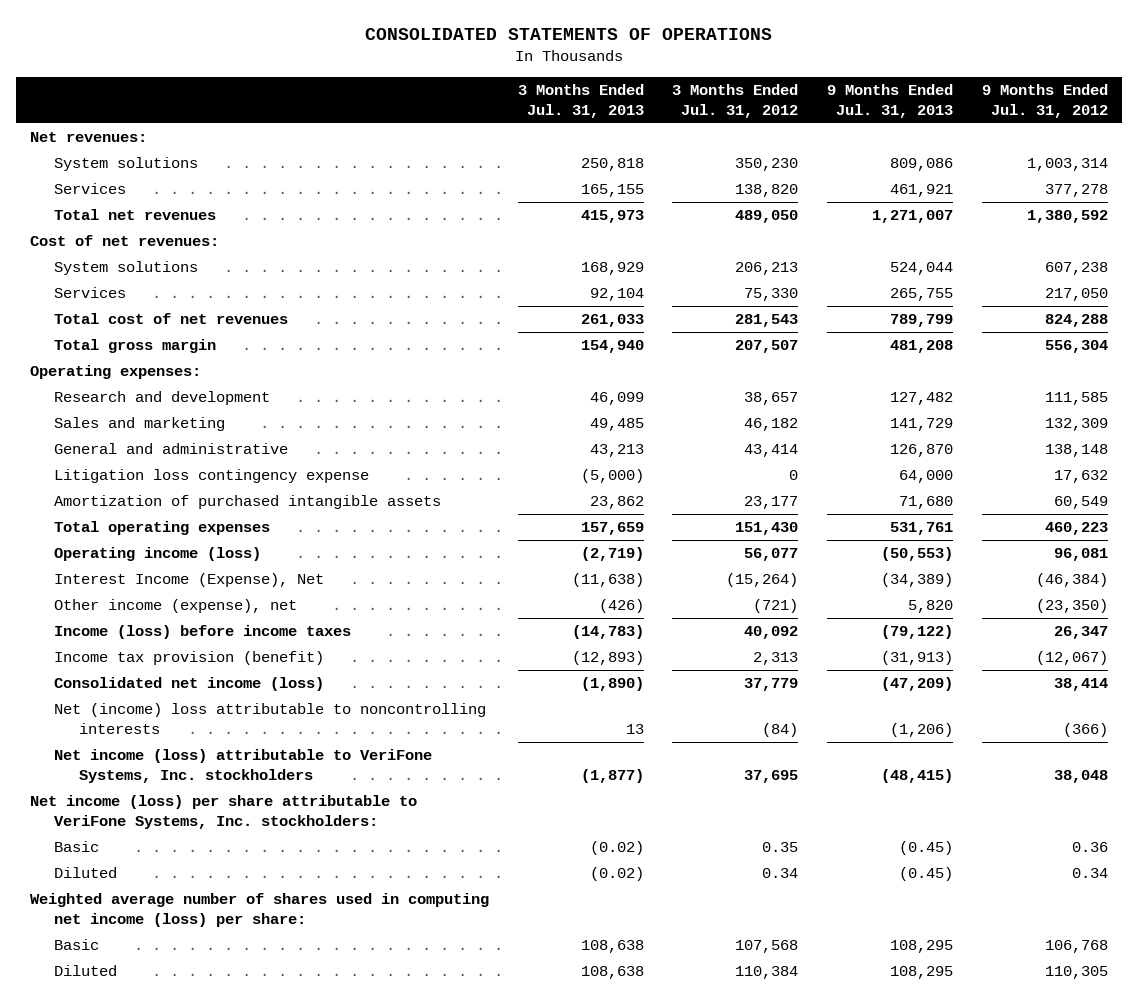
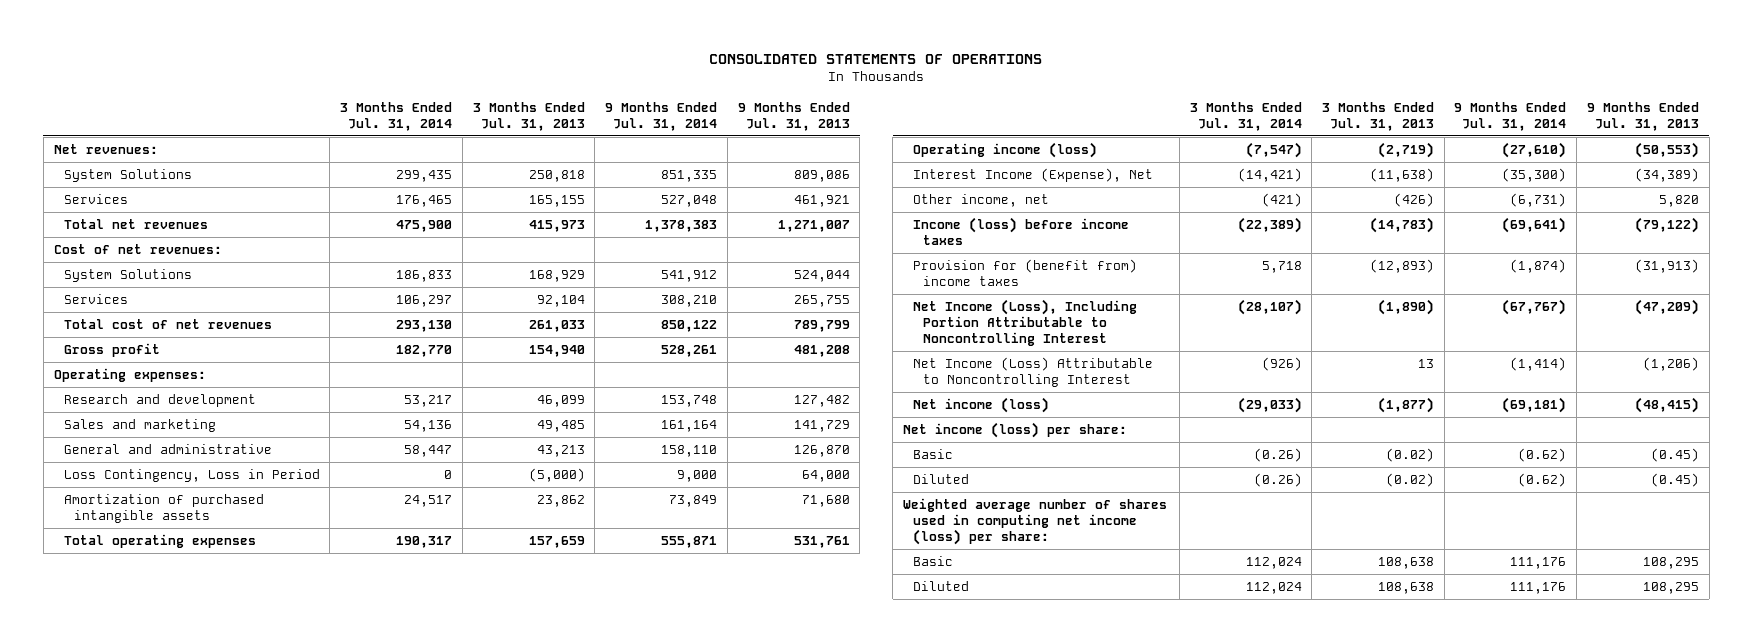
[672,83,799,118] 3 Months Ended Jul. 31, 2012 -> none
[981,83,1108,118] 9 Months Ended Jul. 31, 2012 -> none
none -> [340,101,453,131] 3 Months Ended Jul. 31, 2014
none -> [605,101,718,131] 9 Months Ended Jul. 31, 2014
[54,157,199,172] System solutions -> [63,169,192,183] System Solutions
[54,261,199,276] System solutions -> [63,269,192,283] System Solutions
[54,339,217,354] Total gross margin -> [63,343,160,358] Gross profit
[54,469,370,484] Litigation loss contingency expense -> [63,469,320,483] Loss Contingency, Loss in Period
[54,599,298,614] Other income (expense), net -> [913,194,1050,208] Other income, net
[54,651,325,666] Income tax provision (benefit) -> [913,259,1138,287] Provision for (benefit from) income taxes
[54,677,325,692] Consolidated net income (loss) -> [913,299,1138,347] Net Income (Loss), Including Portion Attributable to Noncontrolling Interest
[54,703,487,735] Net (income) loss attributable to noncontrolling interests -> [913,357,1154,388] Net Income (Loss) Attributable to Noncontrolling Interest
[54,749,433,784] Net income (loss) attributable to VeriFone Systems, Inc. stockholders -> [913,397,1050,414] Net income (loss)
[30,795,418,830] Net income (loss) per share attributable to VeriFone Systems, Inc. stockholders: -> [902,422,1127,439] Net income (loss) per share:

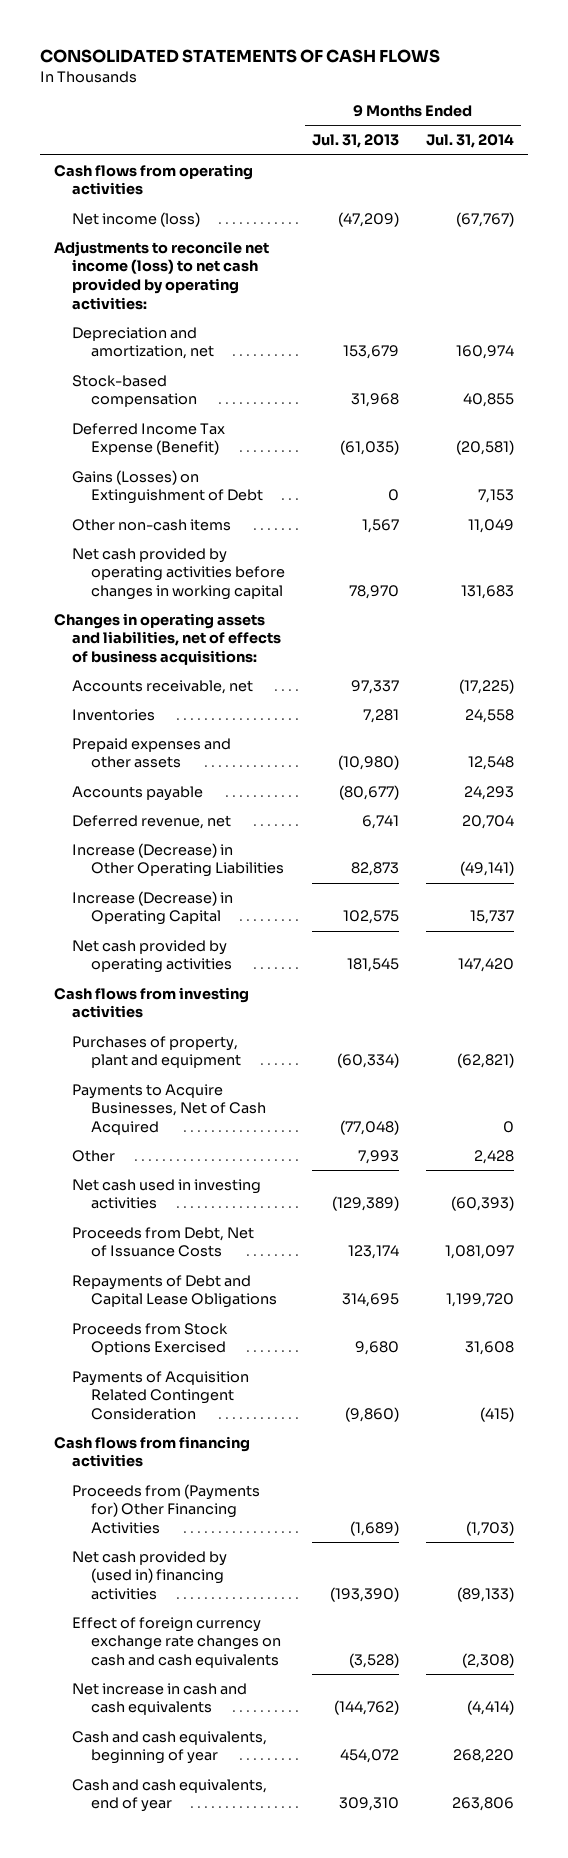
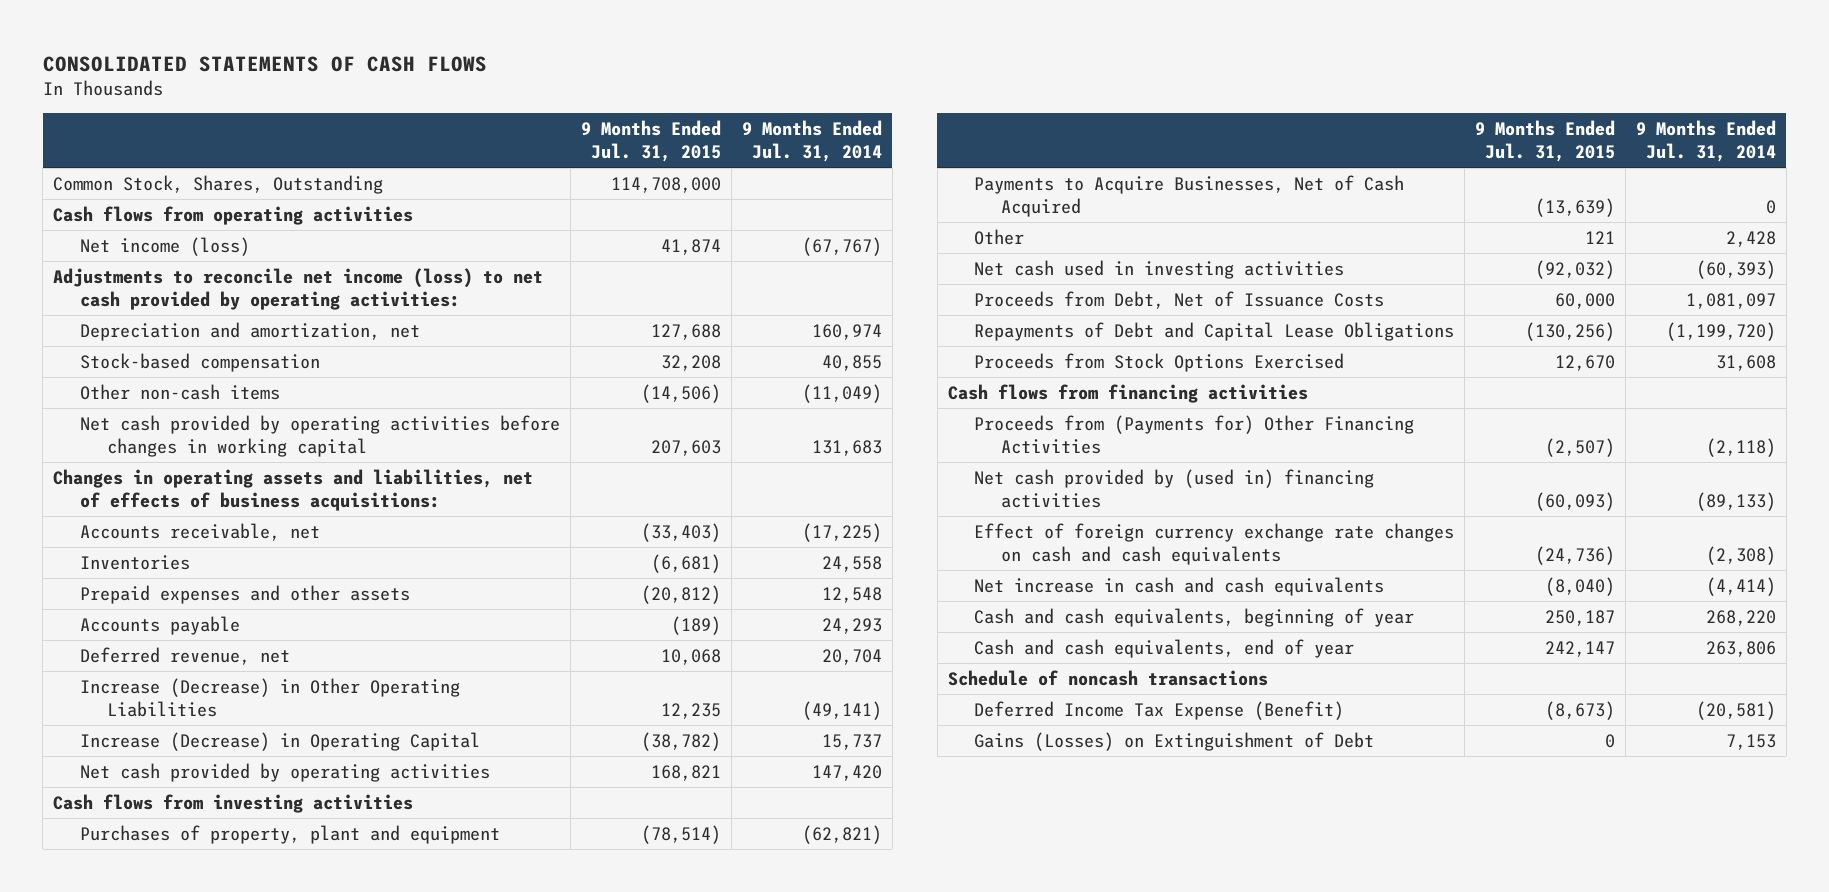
[312,134,400,149] Jul. 31, 2013 -> none
none -> [580,119,721,163] 9 Months Ended Jul. 31, 2015
none -> [53,174,384,194] Common Stock, Shares, Outstanding
[468,518,515,533] 11,049 -> [801,383,882,403] (11,049)
[446,1293,515,1308] 1,199,720 -> [1666,321,1777,341] (1,199,720)
[72,1370,250,1421] Payments of Acquisition Related Contingent Consideration -> none
[466,1521,515,1537] (1,703) -> [1706,438,1777,458] (2,118)
none -> [947,669,1268,686] Schedule of noncash transactions
[72,422,226,456] Deferred Income Tax Expense (Benefit) -> [974,700,1345,720] Deferred Income Tax Expense (Benefit)
[72,469,264,505] Gains (Losses) on Extinguishment of Debt -> [974,731,1375,751] Gains (Losses) on Extinguishment of Debt

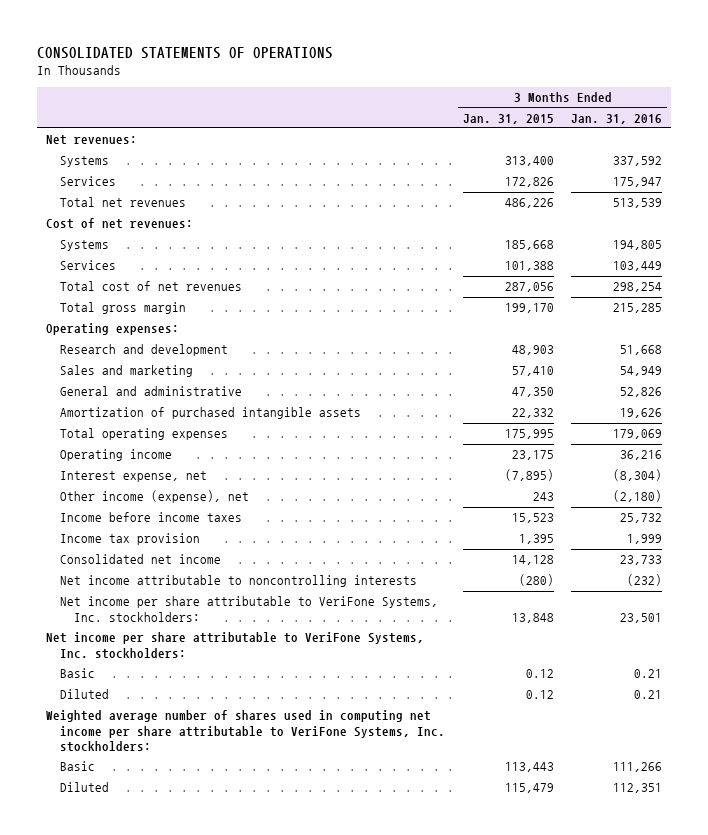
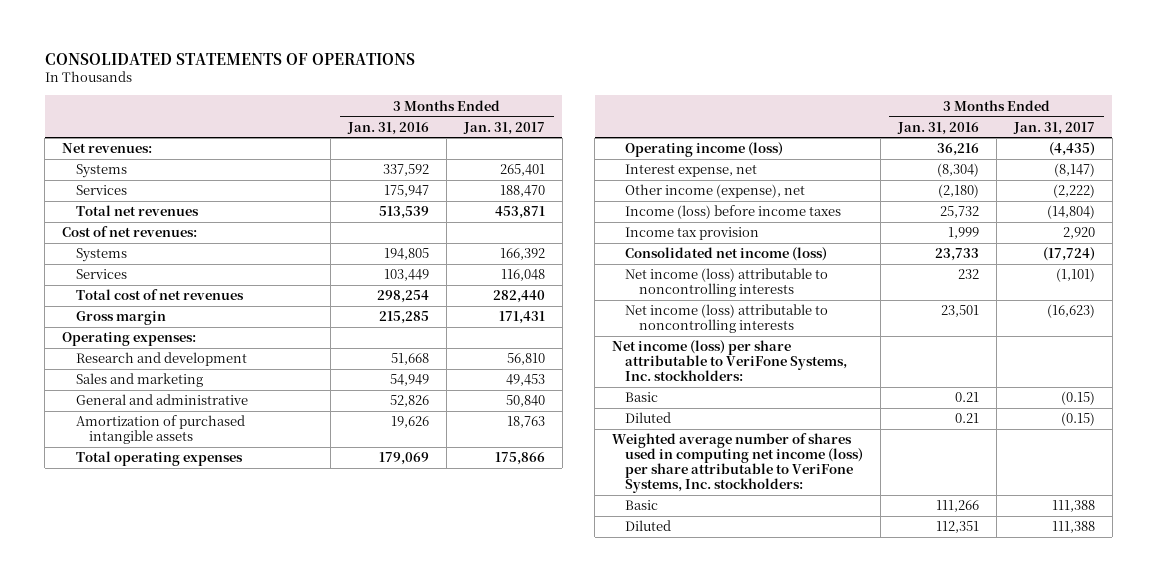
[462,113,554,124] Jan. 31, 2015 -> none
none -> [462,121,545,135] Jan. 31, 2017
[59,302,186,315] Total gross margin -> [75,311,166,326] Gross margin
[59,449,172,462] Operating income -> [625,142,784,158] Operating income (loss)
[59,512,242,523] Income before income taxes -> [625,205,842,220] Income (loss) before income taxes
[59,554,221,565] Consolidated net income -> [625,247,828,262] Consolidated net income (loss)
[59,575,417,588] Net income attributable to noncontrolling interests -> [625,268,829,298] Net income (loss) attributable to noncontrolling interests
[627,574,663,587] (232) -> [958,269,980,280] 232
[59,596,438,622] Net income per share attributable to VeriFone Systems, Inc. stockholders: -> [625,304,829,334] Net income (loss) attributable to noncontrolling interests
[45,632,424,659] Net income per share attributable to VeriFone Systems, Inc. stockholders: -> [612,340,848,382] Net income (loss) per share attributable to VeriFone Systems, Inc. stockholders:
[45,710,445,753] Weighted average number of shares used in computing net income per share attributable to VeriFone Systems, Inc. stockholders: -> [612,433,864,494] Weighted average number of shares used in computing net income (loss) per share attributable to VeriFone Systems, Inc. stockholders:

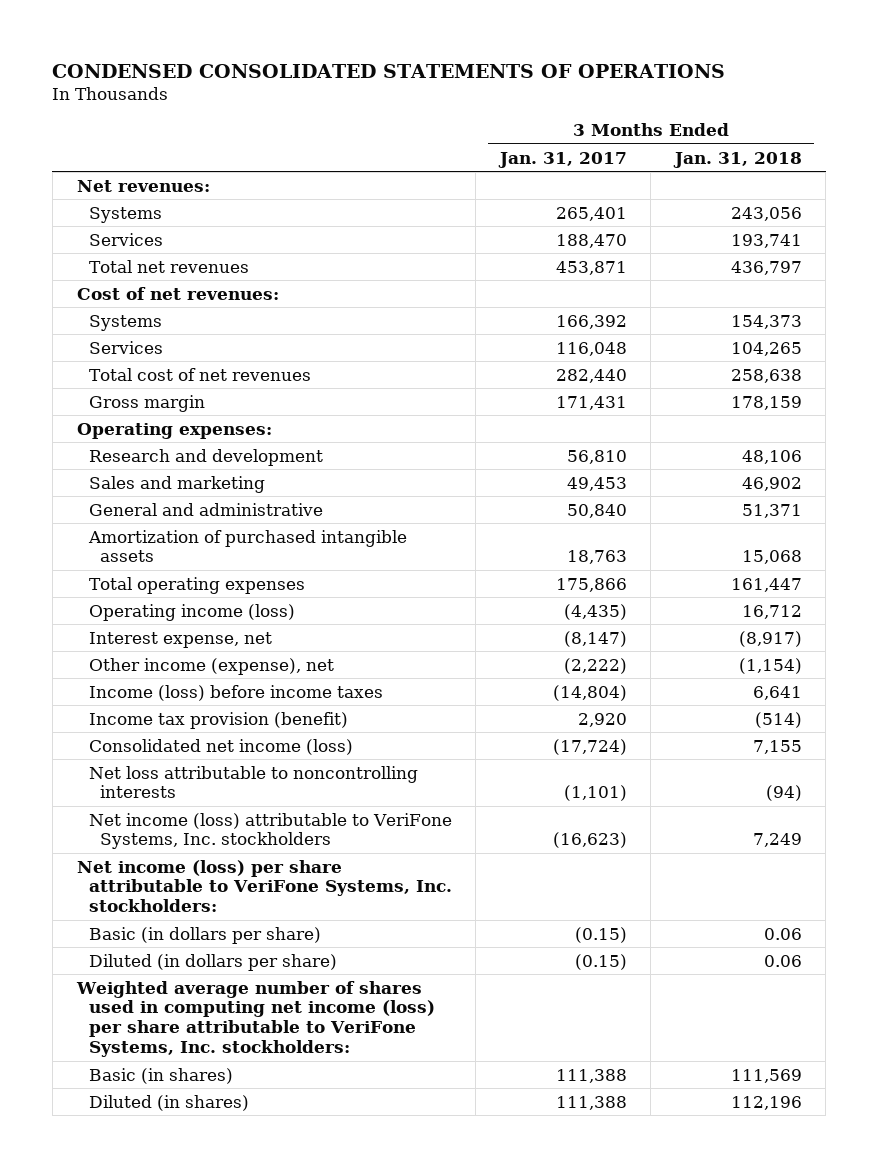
[44,52,415,65] CONSOLIDATED STATEMENTS OF OPERATIONS -> [52,64,726,79] CONDENSED CONSOLIDATED STATEMENTS OF OPERATIONS
[347,121,430,135] Jan. 31, 2016 -> none
none -> [672,151,802,168] Jan. 31, 2018
[625,227,760,241] Income tax provision -> [88,711,348,729] Income tax provision (benefit)
[625,268,829,298] Net income (loss) attributable to noncontrolling interests -> [88,765,418,799] Net loss attributable to noncontrolling interests
[625,304,829,334] Net income (loss) attributable to noncontrolling interests -> [88,812,452,850] Net income (loss) attributable to VeriFone Systems, Inc. stockholders
[625,392,659,403] Basic -> [88,926,321,944] Basic (in dollars per share)
[625,412,672,424] Diluted -> [88,953,337,971] Diluted (in dollars per share)
[625,500,659,511] Basic -> [88,1067,233,1084] Basic (in shares)
[625,520,672,532] Diluted -> [88,1094,249,1111] Diluted (in shares)

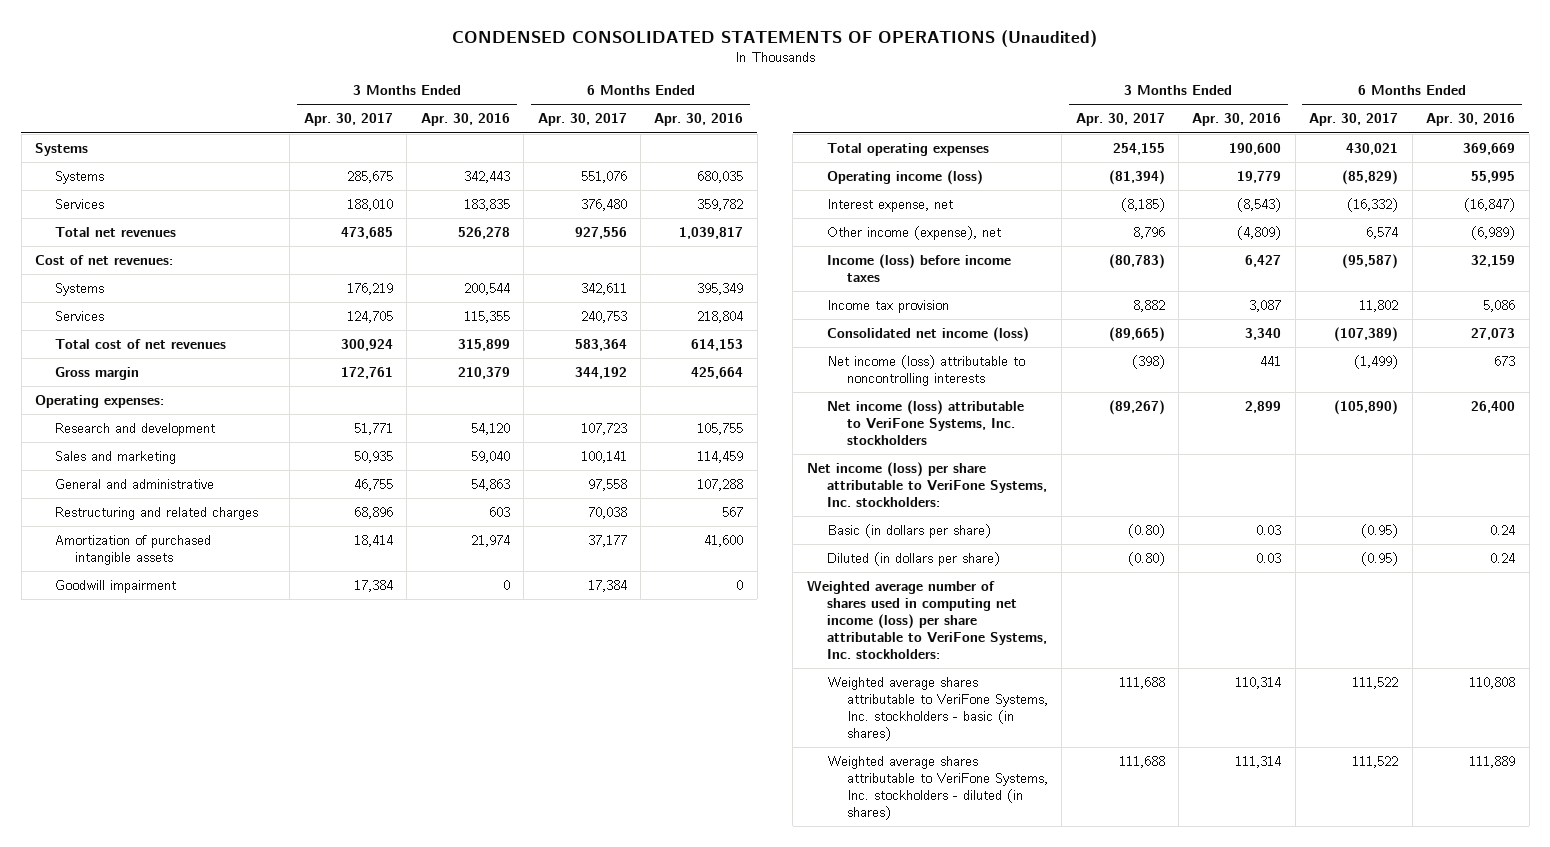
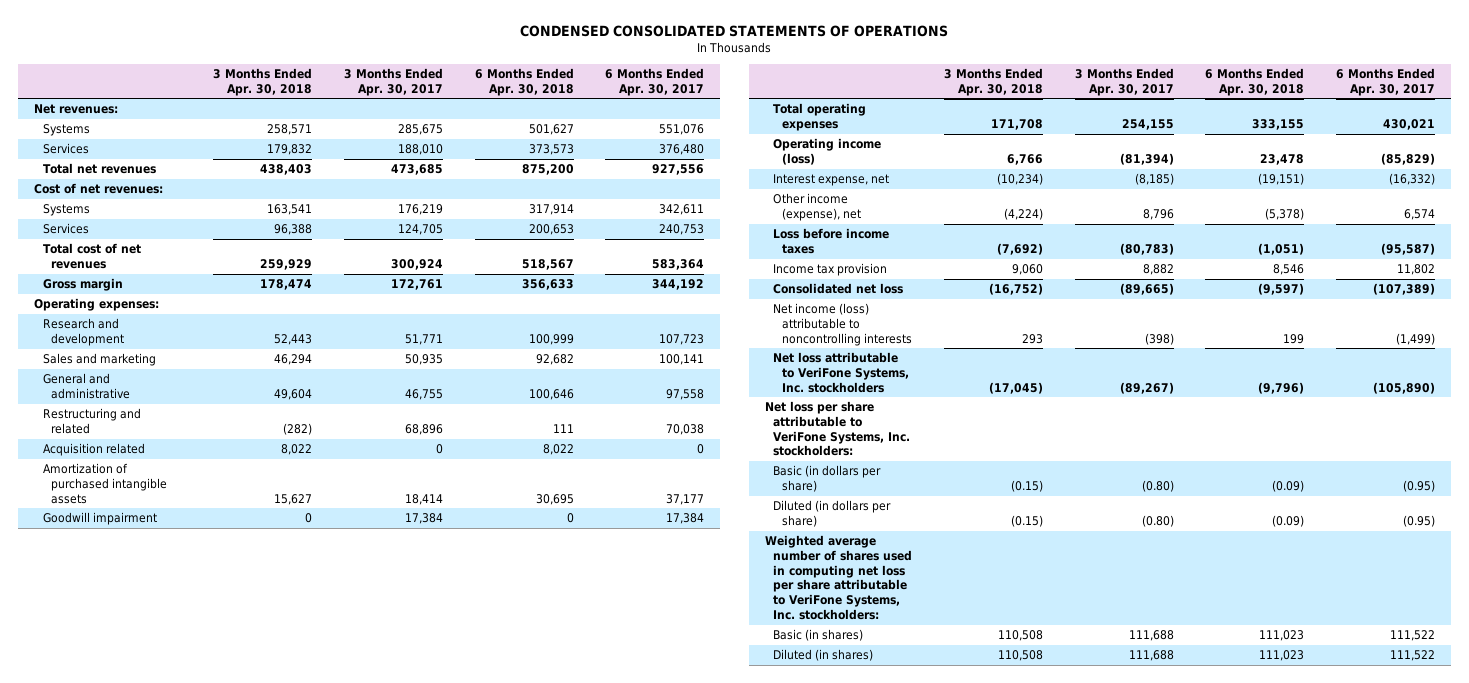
[452,30,1098,48] CONDENSED CONSOLIDATED STATEMENTS OF OPERATIONS (Unaudited) -> [520,25,949,38] CONDENSED CONSOLIDATED STATEMENTS OF OPERATIONS
[420,113,510,127] Apr. 30, 2016 -> none
[654,113,744,127] Apr. 30, 2016 -> none
none -> [213,67,313,96] 3 Months Ended Apr. 30, 2018
none -> [474,67,574,96] 6 Months Ended Apr. 30, 2018
[34,142,88,156] Systems -> [34,104,119,115] Net revenues:
[54,506,258,520] Restructuring and related charges -> [42,408,141,434] Restructuring and related
none -> [42,443,145,457] Acquisition related
[826,253,1011,282] Income (loss) before income taxes -> [773,228,890,254] Loss before income taxes
[826,326,1029,342] Consolidated net income (loss) -> [773,283,904,295] Consolidated net loss
[826,399,1024,445] Net income (loss) attributable to VeriFone Systems, Inc. stockholders -> [773,352,909,393] Net loss attributable to VeriFone Systems, Inc. stockholders
[806,461,1047,507] Net income (loss) per share attributable to VeriFone Systems, Inc. stockholders: -> [764,401,911,457] Net loss per share attributable to VeriFone Systems, Inc. stockholders:
[806,579,1047,659] Weighted average number of shares used in computing net income (loss) per share attributable to VeriFone Systems, Inc. stockholders: -> [764,535,913,620] Weighted average number of shares used in computing net loss per share attributable to VeriFone Systems, Inc. stockholders:
[826,676,1048,741] Weighted average shares attributable to VeriFone Systems, Inc. stockholders - basic (in shares) -> [773,629,864,642] Basic (in shares)
[826,755,1048,820] Weighted average shares attributable to VeriFone Systems, Inc. stockholders - diluted (in shares) -> [773,649,874,662] Diluted (in shares)

